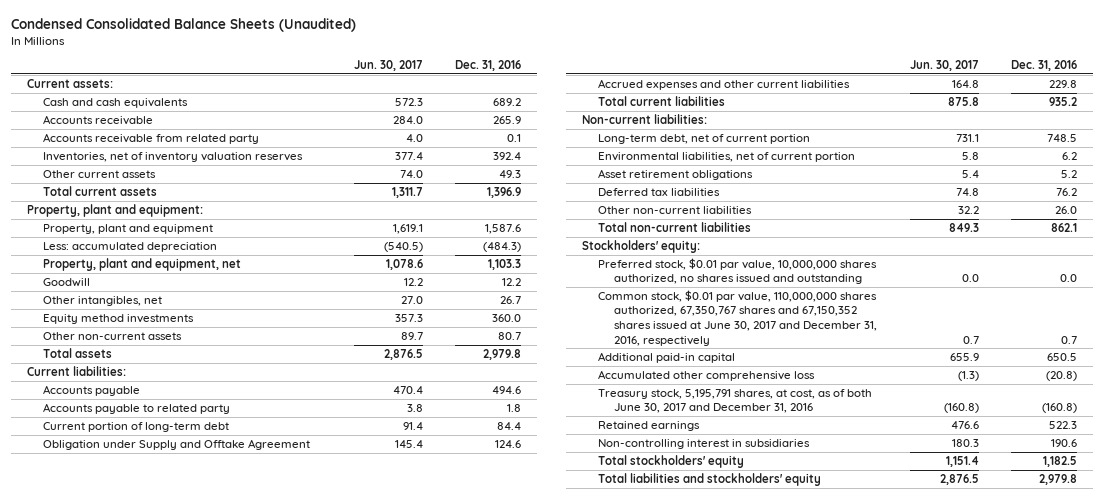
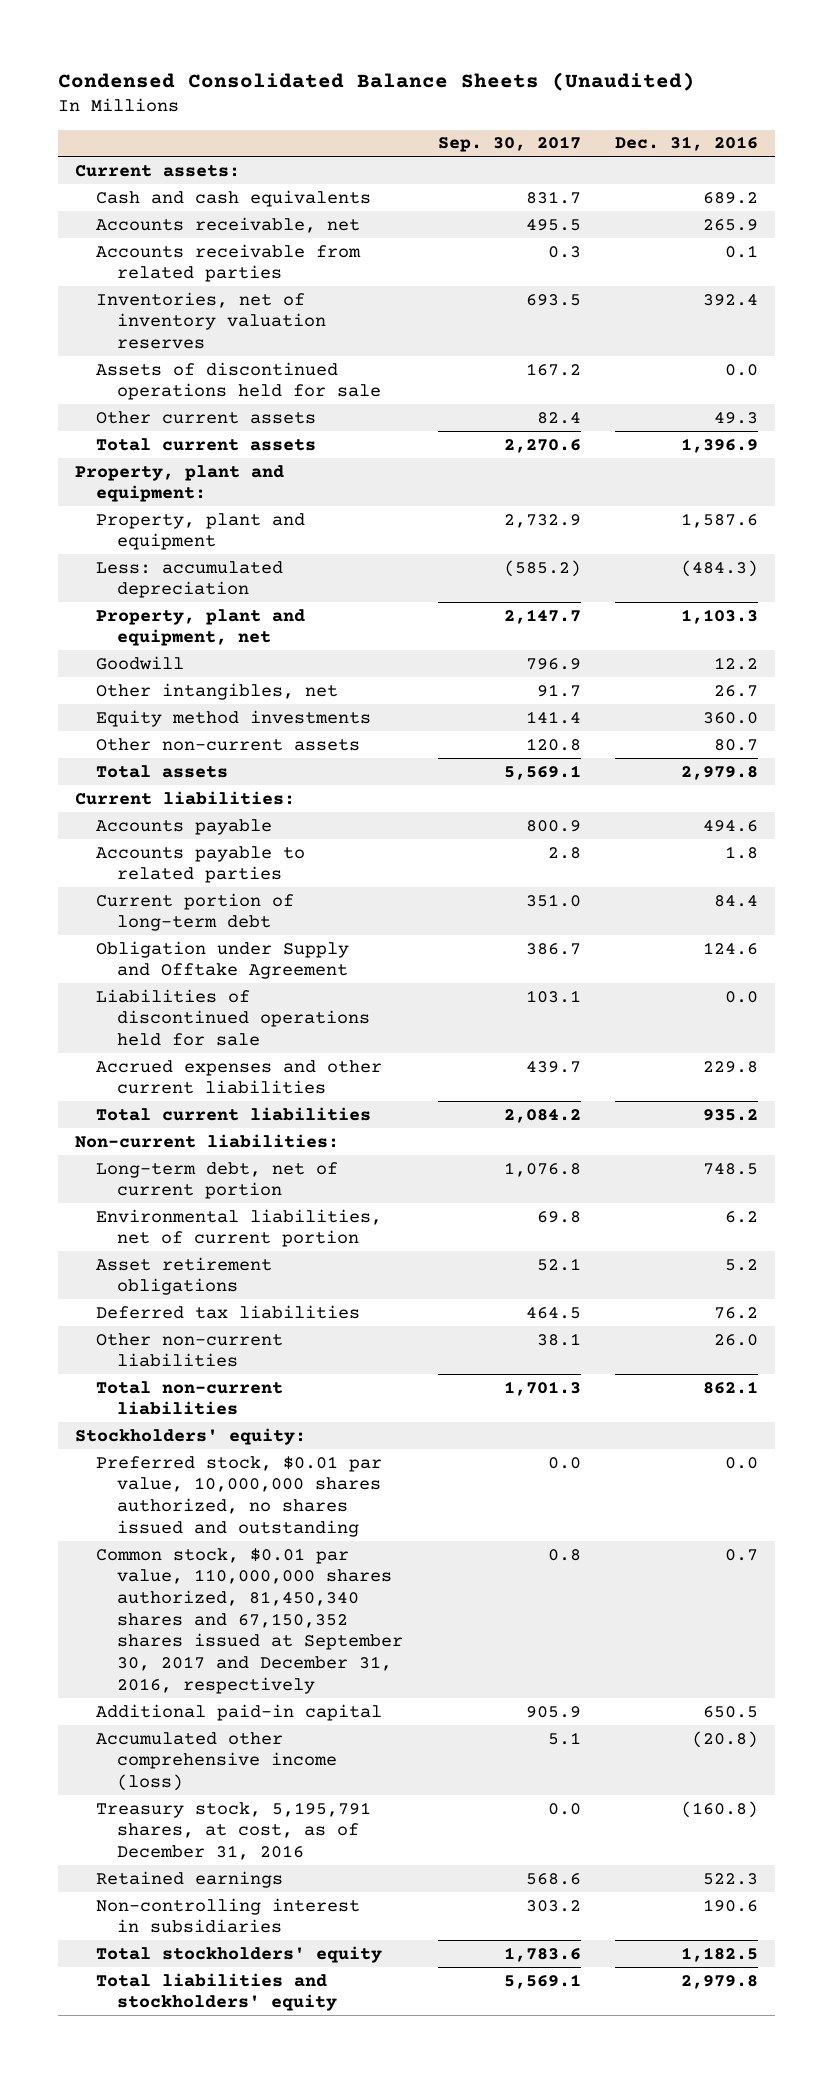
[354,60,424,72] Jun. 30, 2017 -> none
none -> [437,136,581,153] Sep. 30, 2017
[43,114,154,125] Accounts receivable -> [96,216,361,233] Accounts receivable, net
[43,132,260,144] Accounts receivable from related party -> [96,243,362,283] Accounts receivable from related parties
none -> [96,361,382,401] Assets of discontinued operations held for sale
[43,402,231,414] Accounts payable to related party -> [96,845,306,884] Accounts payable to related parties
none -> [96,988,371,1047] Liabilities of discontinued operations held for sale
[598,289,878,346] Common stock, $0.01 par value, 110,000,000 shares authorized, 67,350,767 shares and 67,150,352 shares issued at June 30, 2017 and December 31, 2016, respectively -> [96,1547,404,1694] Common stock, $0.01 par value, 110,000,000 shares authorized, 81,450,340 shares and 67,150,352 shares issued at September 30, 2017 and December 31, 2016, respectively
[598,369,816,381] Accumulated other comprehensive loss -> [96,1731,338,1792] Accumulated other comprehensive income (loss)
[598,388,873,414] Treasury stock, 5,195,791 shares, at cost, as of both June 30, 2017 and December 31, 2016 -> [96,1801,372,1861] Treasury stock, 5,195,791 shares, at cost, as of December 31, 2016

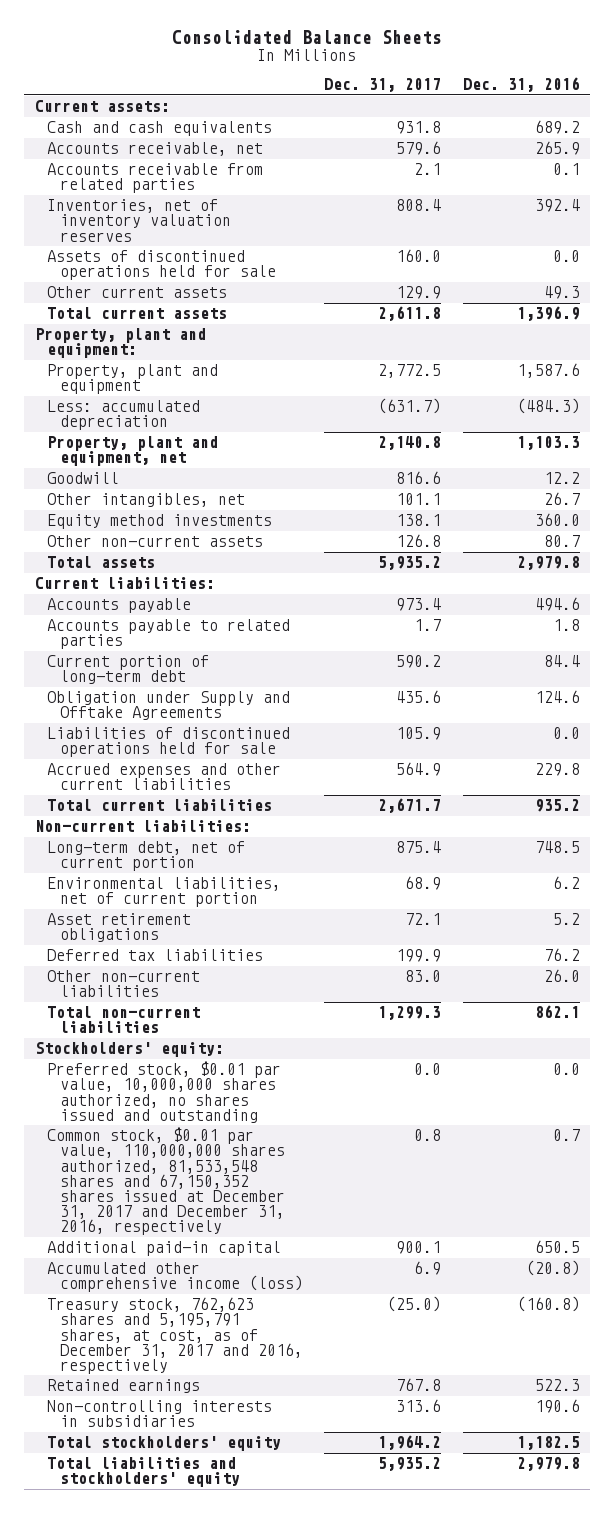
[58,71,696,91] Condensed Consolidated Balance Sheets (Unaudited) -> [172,30,443,45] Consolidated Balance Sheets
[437,136,581,153] Sep. 30, 2017 -> none
none -> [324,78,442,93] Dec. 31, 2017
[96,940,350,980] Obligation under Supply and Offtake Agreement -> [47,691,291,721] Obligation under Supply and Offtake Agreements
[96,1547,404,1694] Common stock, $0.01 par value, 110,000,000 shares authorized, 81,450,340 shares and 67,150,352 shares issued at September 30, 2017 and December 31, 2016, respectively -> [47,1127,286,1236] Common stock, $0.01 par value, 110,000,000 shares authorized, 81,533,548 shares and 67,150,352 shares issued at December 31, 2017 and December 31, 2016, respectively
[96,1801,372,1861] Treasury stock, 5,195,791 shares, at cost, as of December 31, 2016 -> [47,1297,304,1374] Treasury stock, 762,623 shares and 5,195,791 shares, at cost, as of December 31, 2017 and 2016, respectively
[96,1897,361,1934] Non-controlling interest in subsidiaries -> [47,1400,273,1428] Non-controlling interests in subsidiaries

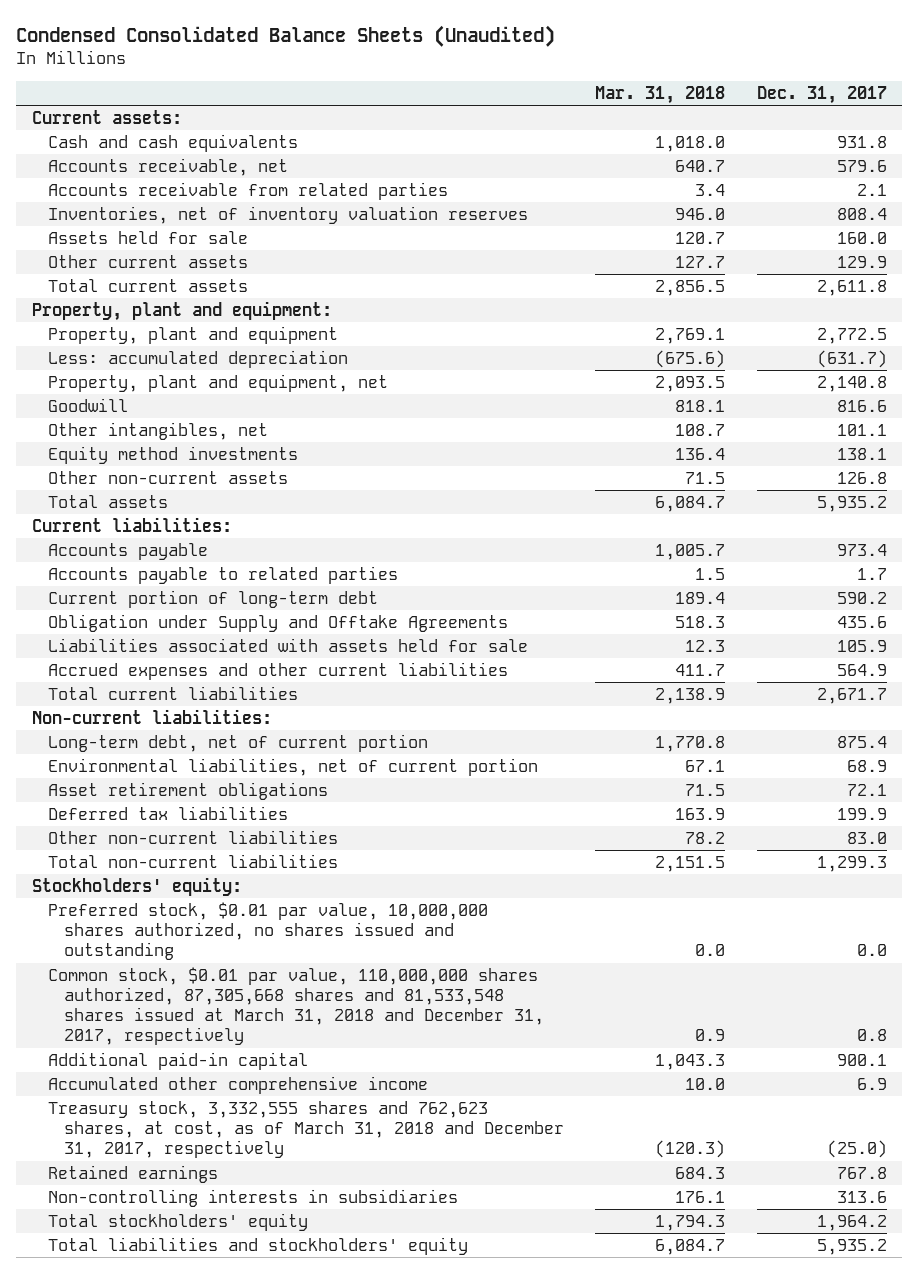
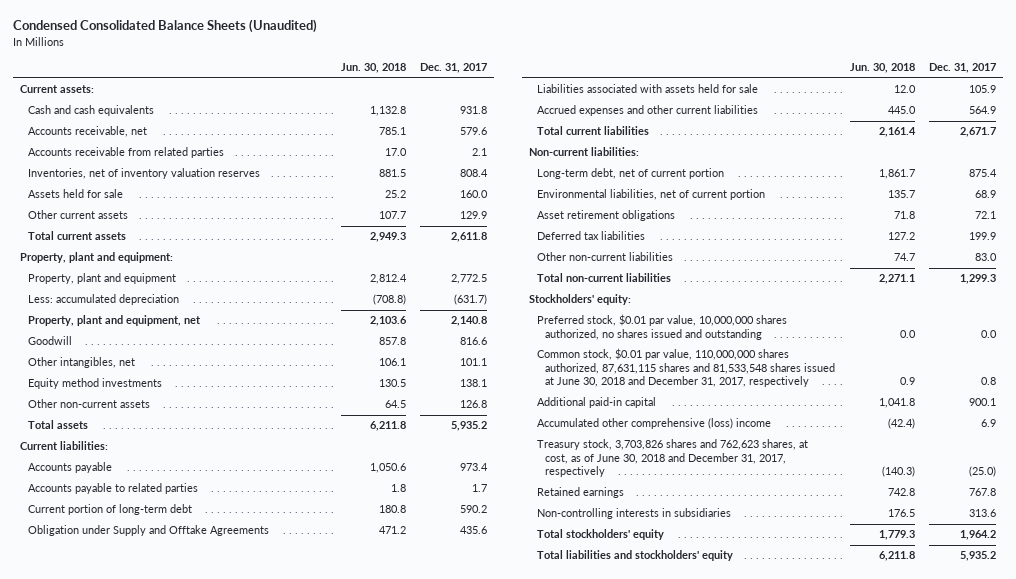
[595,85,726,104] Mar. 31, 2018 -> none
none -> [340,63,406,74] Jun. 30, 2018
[47,967,544,1046] Common stock, $0.01 par value, 110,000,000 shares authorized, 87,305,668 shares and 81,533,548 shares issued at March 31, 2018 and December 31, 2017, respectively -> [537,348,836,388] Common stock, $0.01 par value, 110,000,000 shares authorized, 87,631,115 shares and 81,533,548 shares issued at June 30, 2018 and December 31, 2017, respectively
[47,1076,428,1095] Accumulated other comprehensive income -> [537,418,772,430] Accumulated other comprehensive (loss) income
[47,1101,564,1159] Treasury stock, 3,332,555 shares and 762,623 shares, at cost, as of March 31, 2018 and December 31, 2017, respectively -> [537,439,809,478] Treasury stock, 3,703,826 shares and 762,623 shares, at cost, as of June 30, 2018 and December 31, 2017, respectively

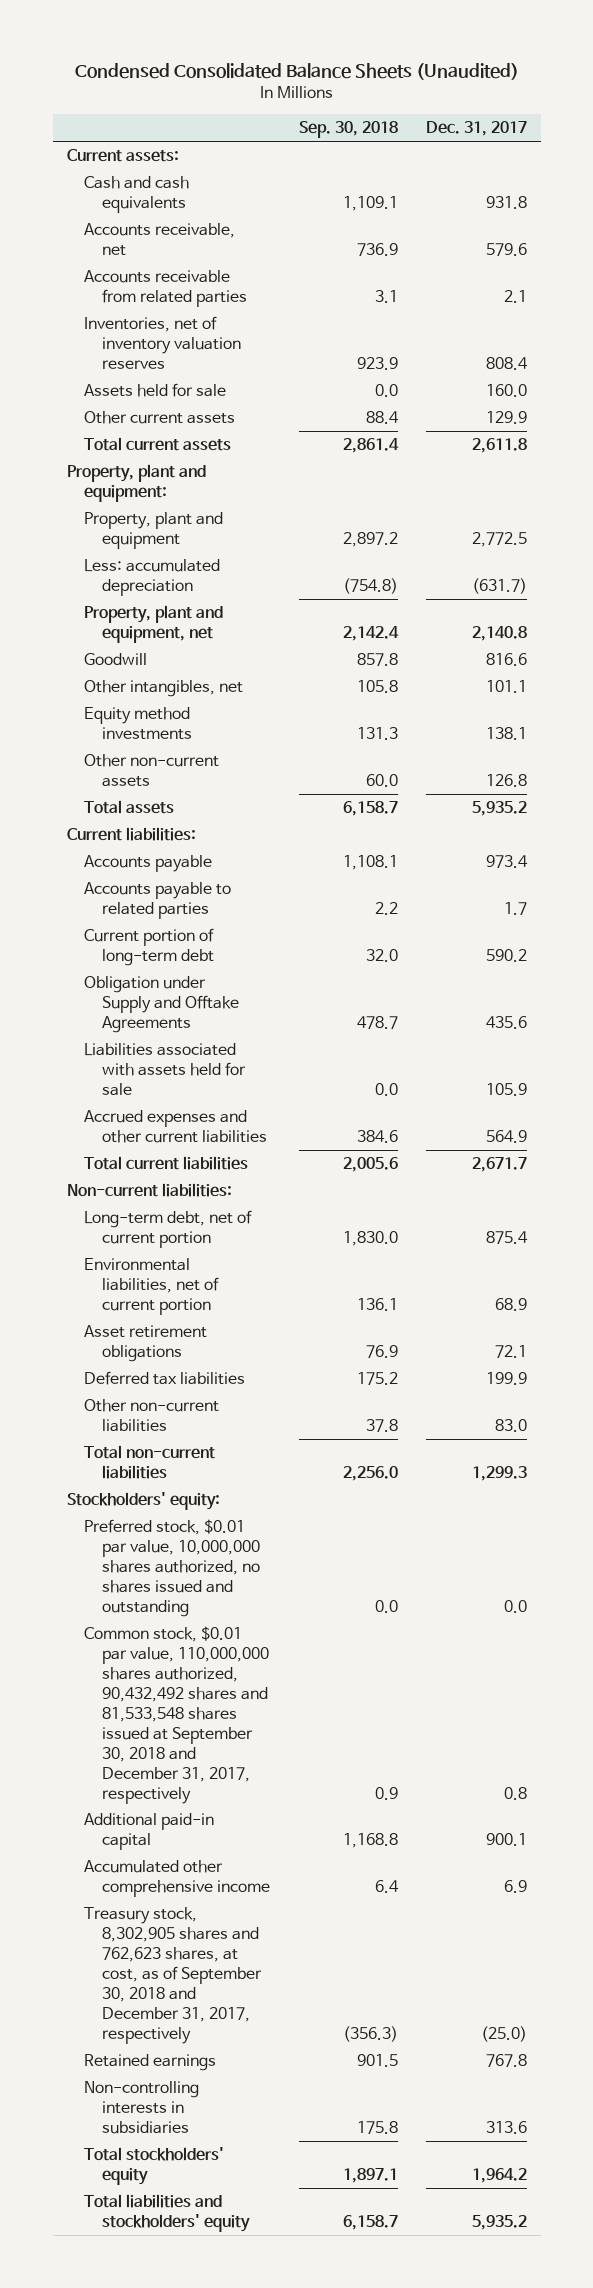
[340,63,406,74] Jun. 30, 2018 -> none
none -> [298,121,398,139] Sep. 30, 2018
[537,348,836,388] Common stock, $0.01 par value, 110,000,000 shares authorized, 87,631,115 shares and 81,533,548 shares issued at June 30, 2018 and December 31, 2017, respectively -> [84,1626,270,1804] Common stock, $0.01 par value, 110,000,000 shares authorized, 90,432,492 shares and 81,533,548 shares issued at September 30, 2018 and December 31, 2017, respectively
[537,418,772,430] Accumulated other comprehensive (loss) income -> [84,1860,271,1898] Accumulated other comprehensive income
[537,439,809,478] Treasury stock, 3,703,826 shares and 762,623 shares, at cost, as of June 30, 2018 and December 31, 2017, respectively -> [84,1907,263,2044] Treasury stock, 8,302,905 shares and 762,623 shares, at cost, as of September 30, 2018 and December 31, 2017, respectively

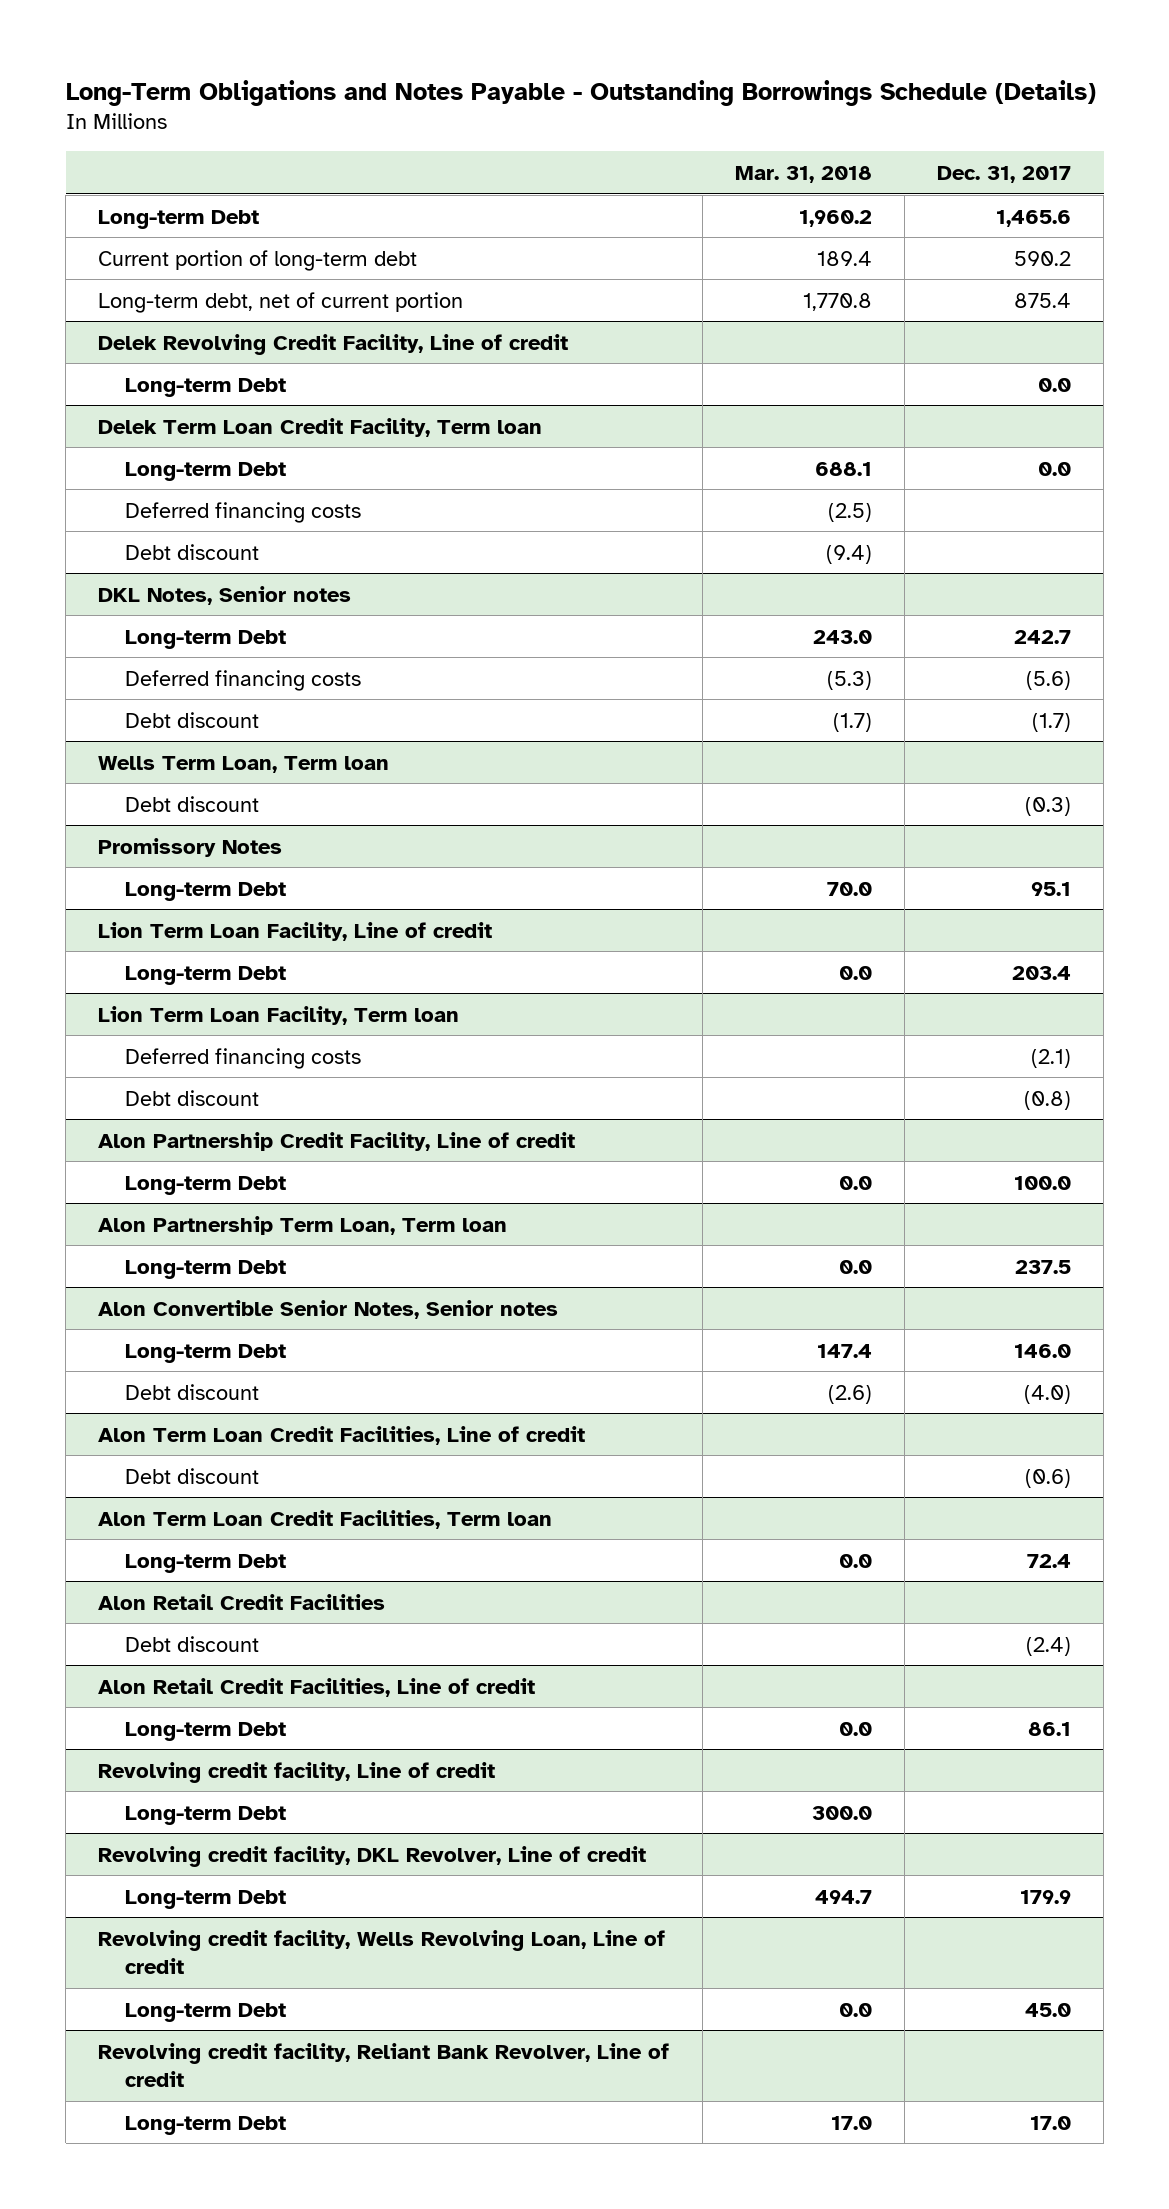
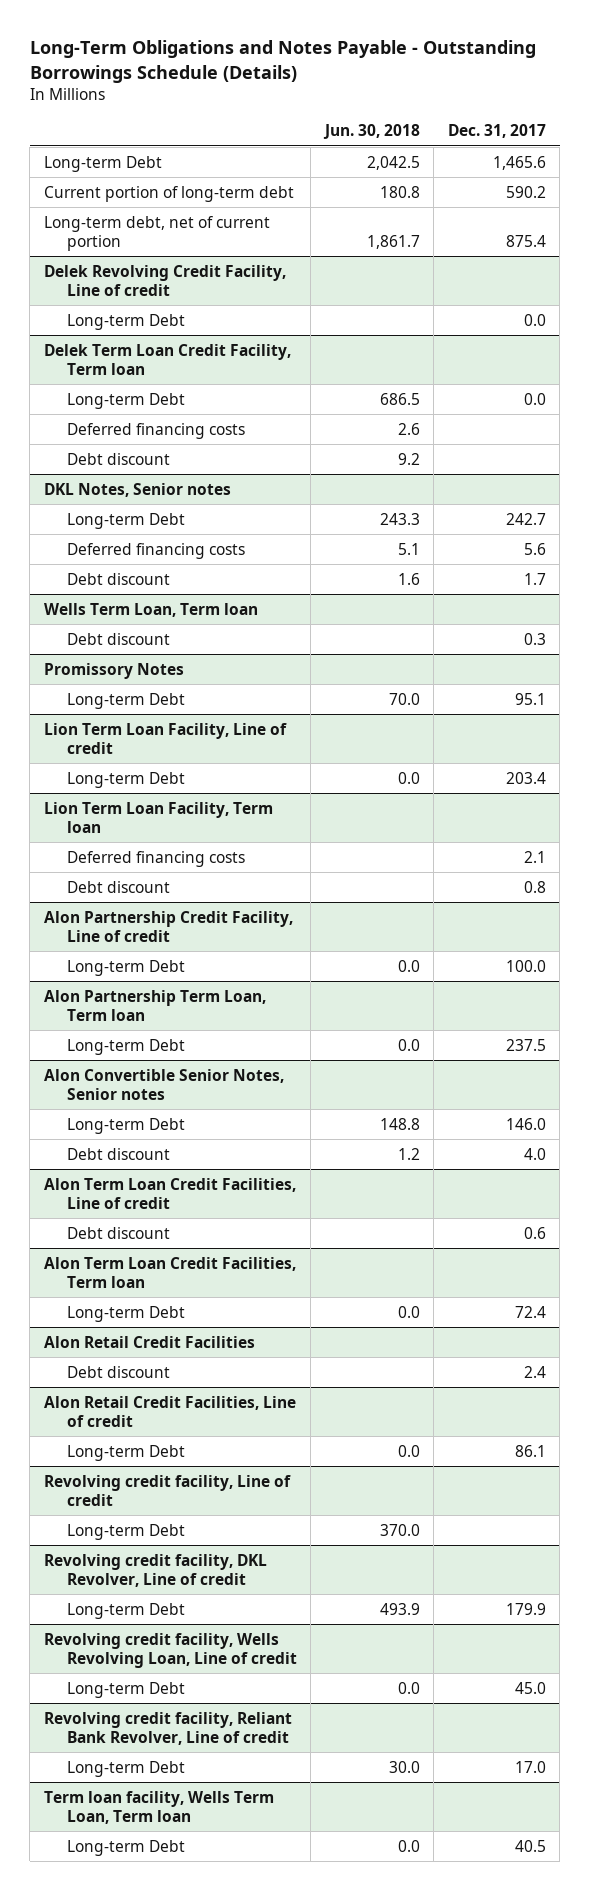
[734,165,872,183] Mar. 31, 2018 -> none
none -> [322,124,420,140] Jun. 30, 2018
[1025,670,1071,690] (5.6) -> [523,542,546,555] 5.6
[1031,712,1071,732] (1.7) -> [523,572,546,585] 1.7
[1024,796,1071,816] (0.3) -> [523,632,546,645] 0.3
[1030,1048,1071,1068] (2.1) -> [523,850,546,863] 2.1
[1023,1090,1071,1110] (0.8) -> [523,880,546,893] 0.8
[1023,1384,1071,1404] (4.0) -> [523,1147,546,1160] 4.0
[1024,1468,1071,1488] (0.6) -> [523,1226,546,1239] 0.6
[1025,1636,1071,1656] (2.4) -> [523,1365,546,1378] 2.4
none -> [43,1790,274,1825] Term loan facility, Wells Term Loan, Term loan
none -> [66,1839,185,1856] Long-term Debt

